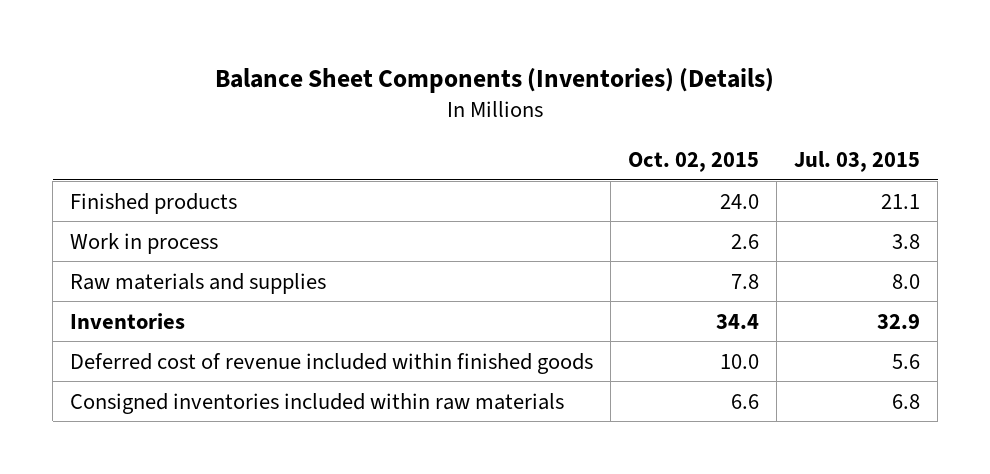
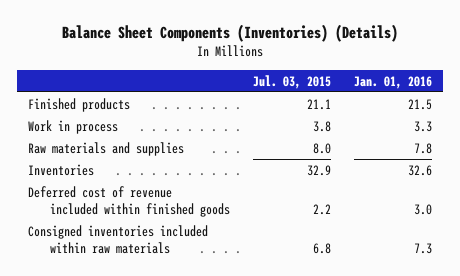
[628,152,760,173] Oct. 02, 2015 -> none
none -> [353,75,432,89] Jan. 01, 2016
[892,353,921,369] 5.6 -> [312,204,331,216] 2.2

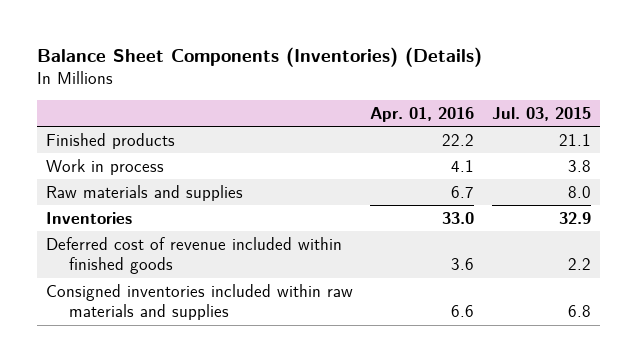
[353,75,432,89] Jan. 01, 2016 -> none
none -> [370,106,475,122] Apr. 01, 2016
[28,224,209,255] Consigned inventories included within raw materials -> [45,283,353,321] Consigned inventories included within raw materials and supplies

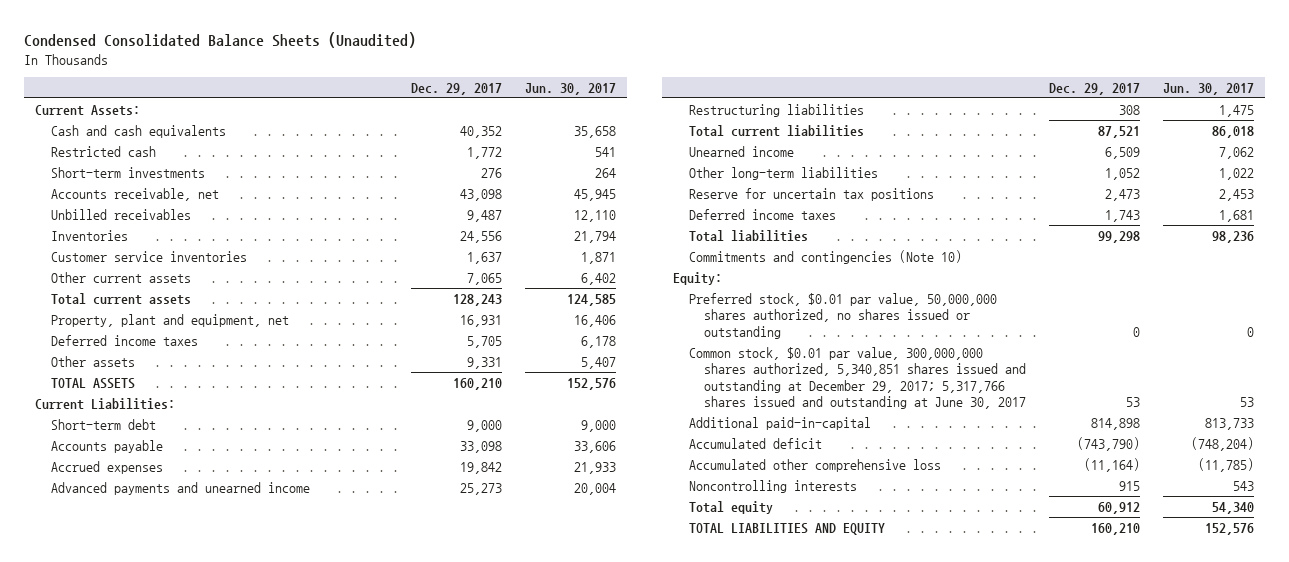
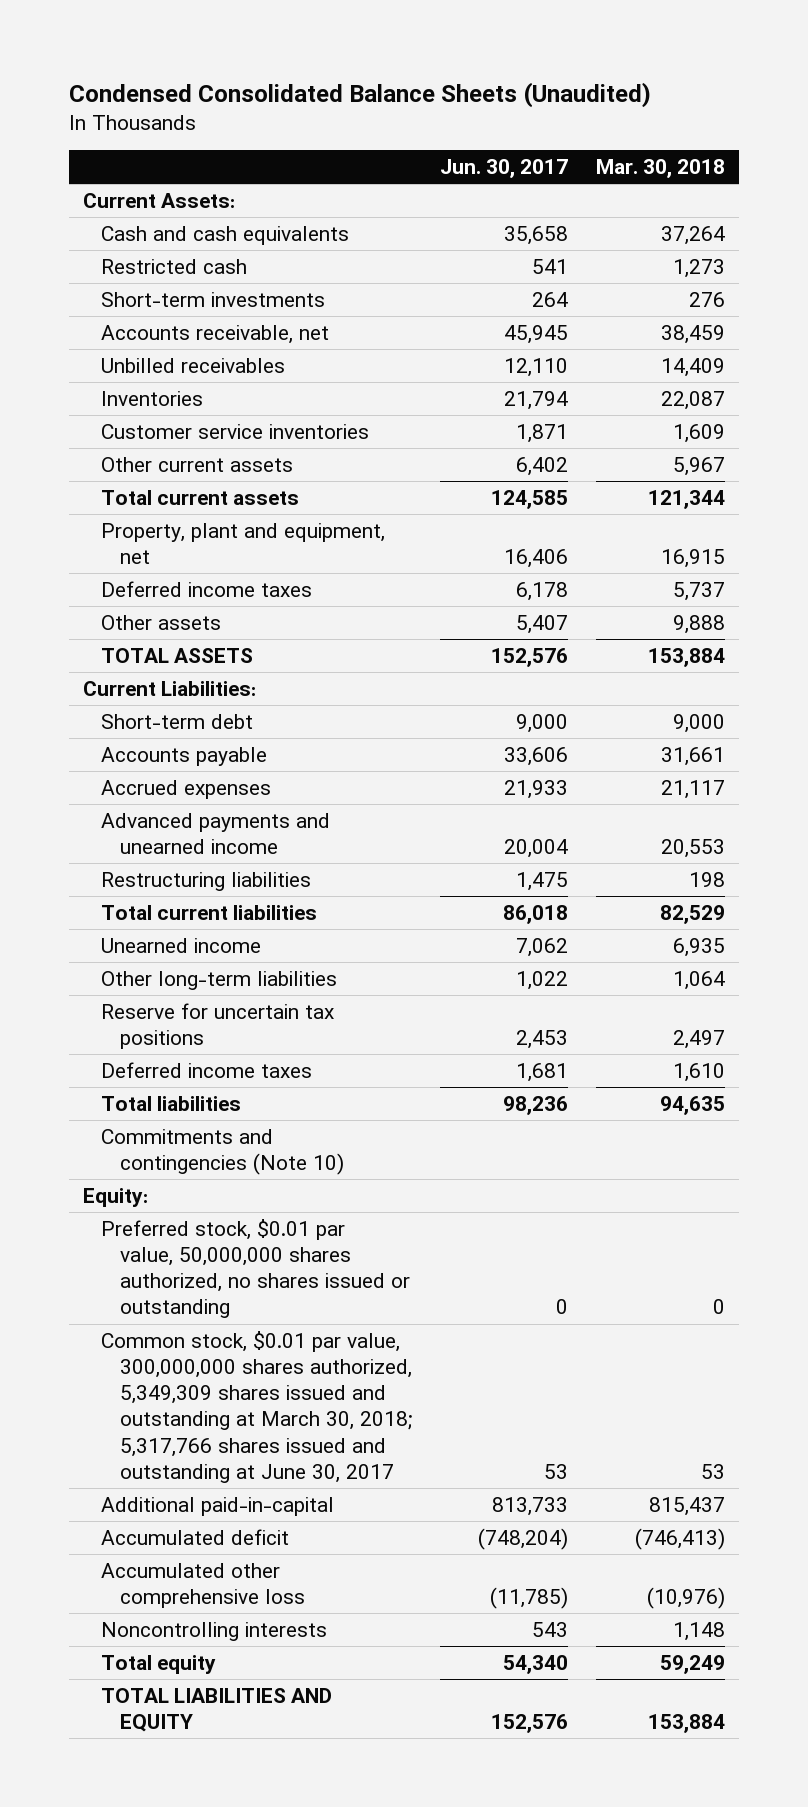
[410,82,502,95] Dec. 29, 2017 -> none
none -> [595,159,725,179] Mar. 30, 2018
[688,346,1027,410] Common stock, $0.01 par value, 300,000,000 shares authorized, 5,340,851 shares issued and outstanding at December 29, 2017; 5,317,766 shares issued and outstanding at June 30, 2017 -> [101,1330,412,1483] Common stock, $0.01 par value, 300,000,000 shares authorized, 5,349,309 shares issued and outstanding at March 30, 2018; 5,317,766 shares issued and outstanding at June 30, 2017

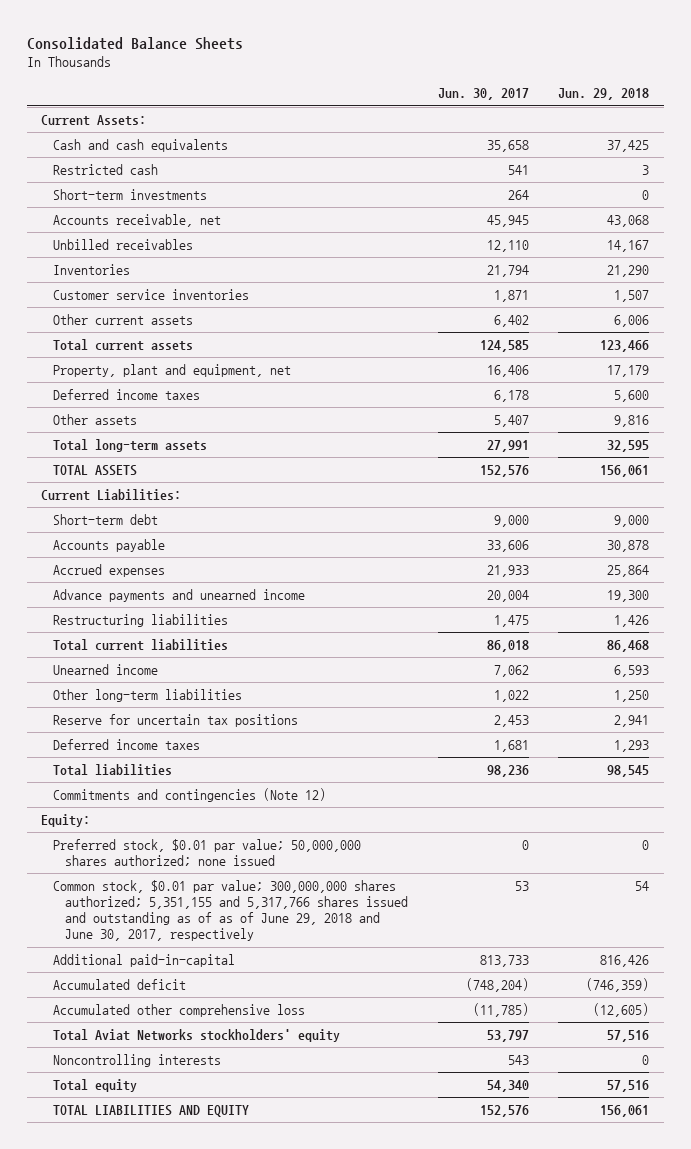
[69,81,652,108] Condensed Consolidated Balance Sheets (Unaudited) -> [26,36,243,50] Consolidated Balance Sheets
[595,159,725,179] Mar. 30, 2018 -> none
none -> [558,88,650,101] Jun. 29, 2018
none -> [53,439,208,453] Total long-term assets
[101,812,331,855] Advanced payments and unearned income -> [53,589,306,603] Advance payments and unearned income
[101,1128,344,1176] Commitments and contingencies (Note 10) -> [53,788,327,803] Commitments and contingencies (Note 12)
[101,1218,410,1319] Preferred stock, $0.01 par value, 50,000,000 shares authorized, no shares issued or outstanding -> [53,839,362,867] Preferred stock, $0.01 par value; 50,000,000 shares authorized; none issued
[101,1330,412,1483] Common stock, $0.01 par value, 300,000,000 shares authorized, 5,349,309 shares issued and outstanding at March 30, 2018; 5,317,766 shares issued and outstanding at June 30, 2017 -> [53,880,408,942] Common stock, $0.01 par value; 300,000,000 shares authorized; 5,351,155 and 5,317,766 shares issued and outstanding as of as of June 29, 2018 and June 30, 2017, respectively
none -> [53,1029,341,1043] Total Aviat Networks stockholders' equity

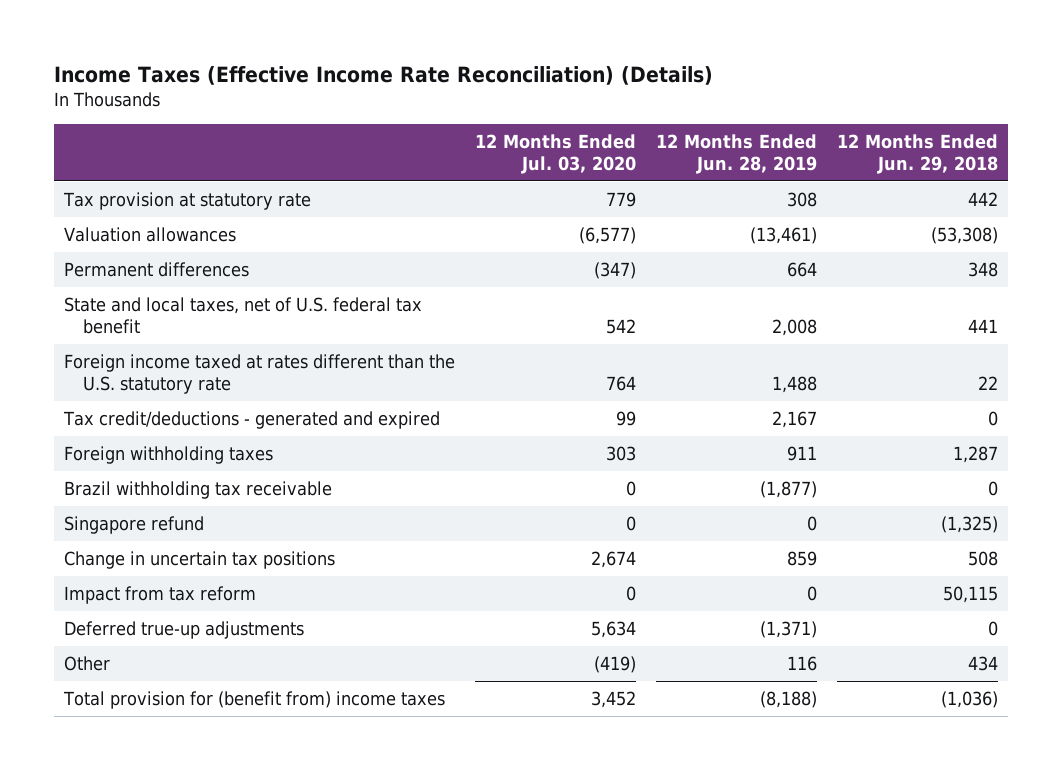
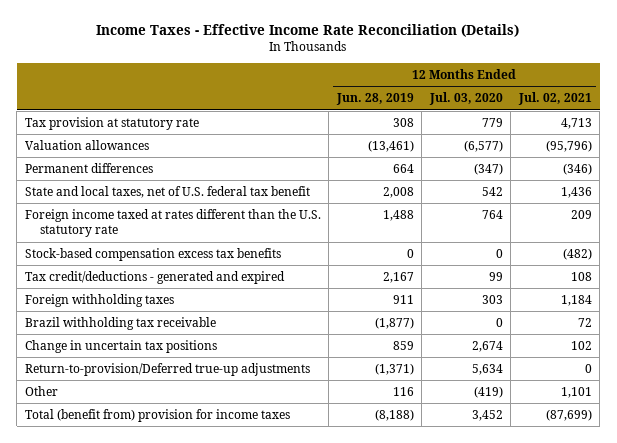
[54,65,714,85] Income Taxes (Effective Income Rate Reconciliation) (Details) -> [96,24,520,38] Income Taxes - Effective Income Rate Reconciliation (Details)
[836,134,998,174] 12 Months Ended Jun. 29, 2018 -> none
none -> [517,92,592,106] Jul. 02, 2021
none -> [24,247,281,261] Stock-based compensation excess tax benefits
[64,516,205,535] Singapore refund -> none
[64,586,257,605] Impact from tax reform -> none
[64,621,305,640] Deferred true-up adjustments -> [24,362,310,376] Return-to-provision/Deferred true-up adjustments
[63,691,446,710] Total provision for (benefit from) income taxes -> [24,408,290,422] Total (benefit from) provision for income taxes

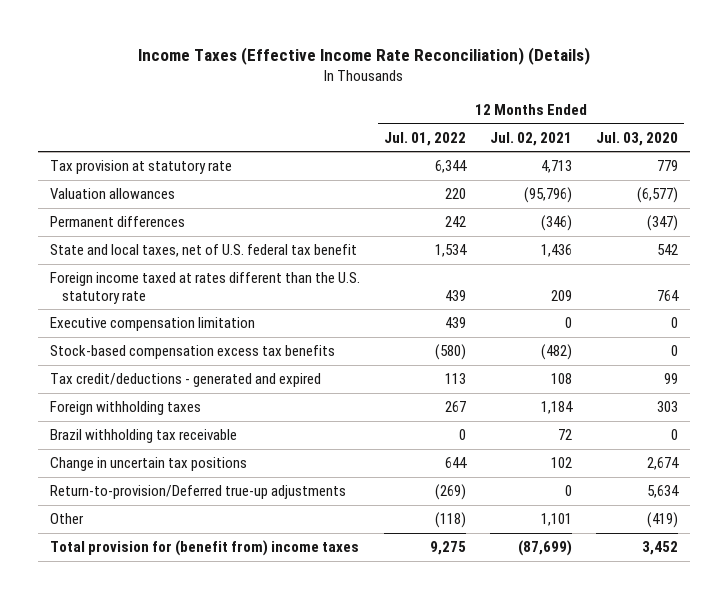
[96,24,520,38] Income Taxes - Effective Income Rate Reconciliation (Details) -> [137,46,590,65] Income Taxes (Effective Income Rate Reconciliation) (Details)
[335,93,414,106] Jun. 28, 2019 -> none
none -> [383,131,466,146] Jul. 01, 2022
none -> [49,317,255,332] Executive compensation limitation
[24,408,290,422] Total (benefit from) provision for income taxes -> [49,540,359,557] Total provision for (benefit from) income taxes

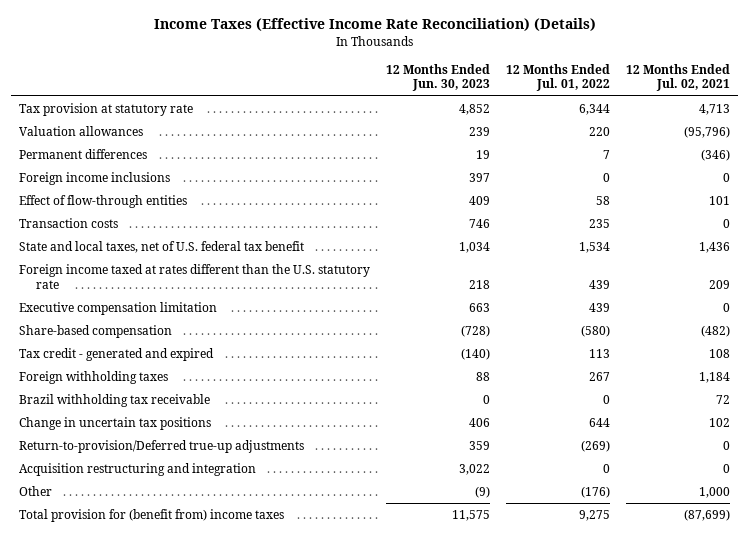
[595,131,678,146] Jul. 03, 2020 -> none
none -> [385,63,490,92] 12 Months Ended Jun. 30, 2023
[444,216,466,228] 242 -> [603,149,611,159] 7
none -> [18,171,170,185] Foreign income inclusions
none -> [18,194,187,208] Effect of flow-through entities
none -> [18,217,118,228] Transaction costs
[49,345,335,360] Stock-based compensation excess tax benefits -> [18,324,172,338] Share-based compensation
[49,373,321,388] Tax credit/deductions - generated and expired -> [18,347,214,361] Tax credit - generated and expired
none -> [18,462,256,476] Acquisition restructuring and integration
[434,512,466,529] (118) -> [581,485,611,498] (176)
[540,513,572,527] 1,101 -> [699,486,731,498] 1,000

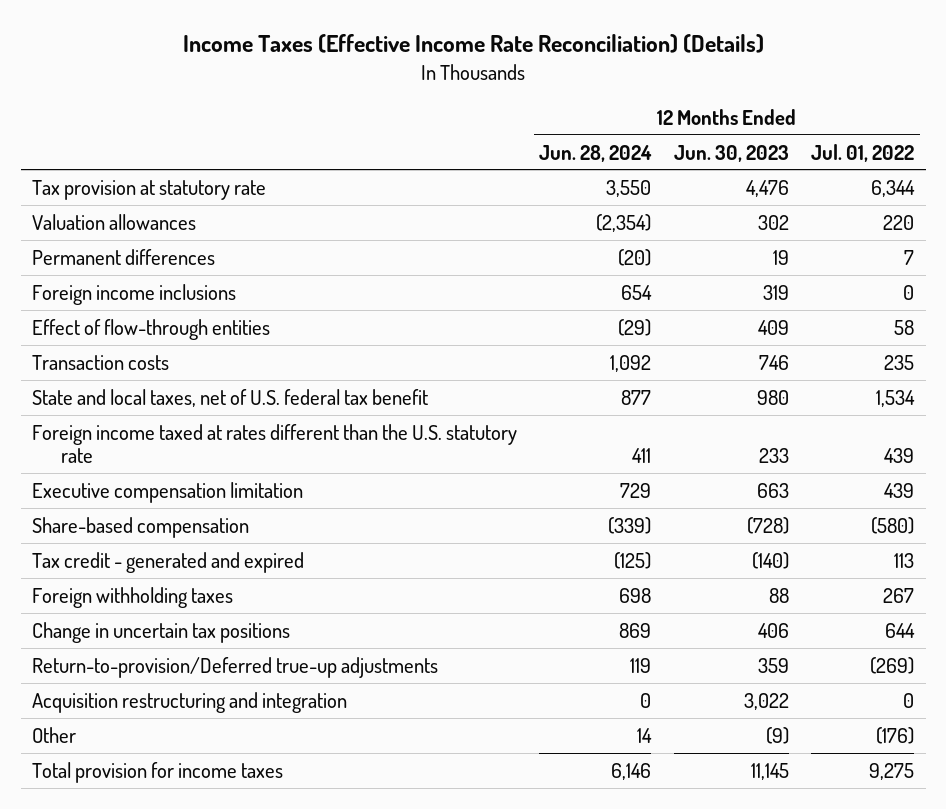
[626,63,731,92] 12 Months Ended Jul. 02, 2021 -> none
none -> [539,144,653,162] Jun. 28, 2024
[458,103,490,115] 4,852 -> [745,179,789,197] 4,476
[468,126,490,136] 239 -> [757,214,789,230] 302
[468,172,490,182] 397 -> [762,284,789,300] 319
[458,241,490,253] 1,034 -> [756,389,789,405] 980
[468,279,490,289] 218 -> [758,448,789,464] 233
[18,393,210,407] Brazil withholding tax receivable -> none
[18,508,284,522] Total provision for (benefit from) income taxes -> [31,761,283,783] Total provision for income taxes
[451,509,490,521] 11,575 -> [750,762,789,780] 11,145

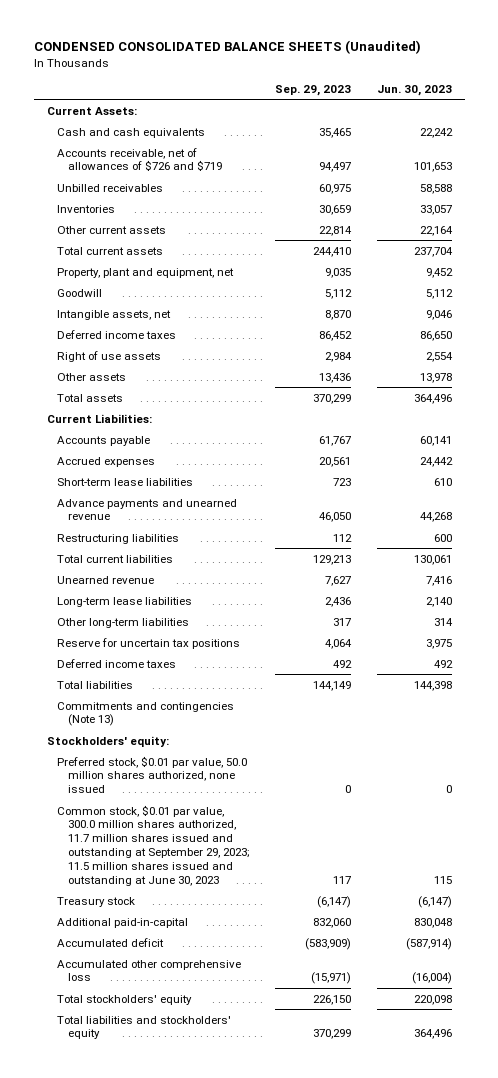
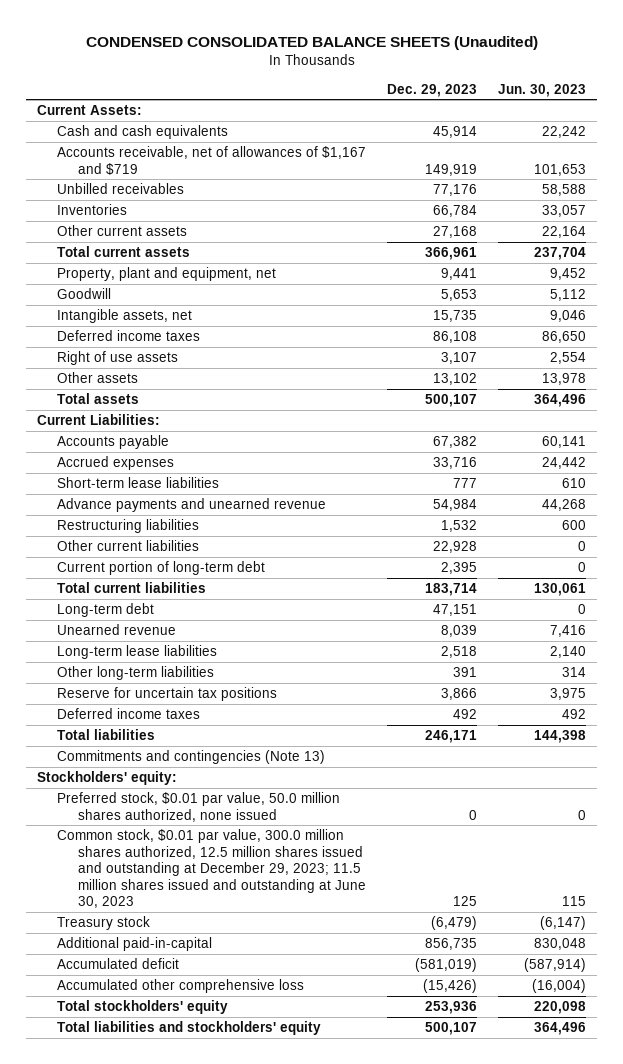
[275,84,352,96] Sep. 29, 2023 -> none
none -> [387,83,478,97] Dec. 29, 2023
[57,147,223,172] Accounts receivable, net of allowances of $726 and $719 -> [57,146,367,175] Accounts receivable, net of allowances of $1,167 and $719
none -> [57,540,200,552] Other current liabilities
none -> [57,561,266,576] Current portion of long-term debt
none -> [57,603,155,618] Long-term debt
[57,804,251,886] Common stock, $0.01 par value, 300.0 million shares authorized, 11.7 million shares issued and outstanding at September 29, 2023; 11.5 million shares issued and outstanding at June 30, 2023 -> [57,829,366,909] Common stock, $0.01 par value, 300.0 million shares authorized, 12.5 million shares issued and outstanding at December 29, 2023; 11.5 million shares issued and outstanding at June 30, 2023

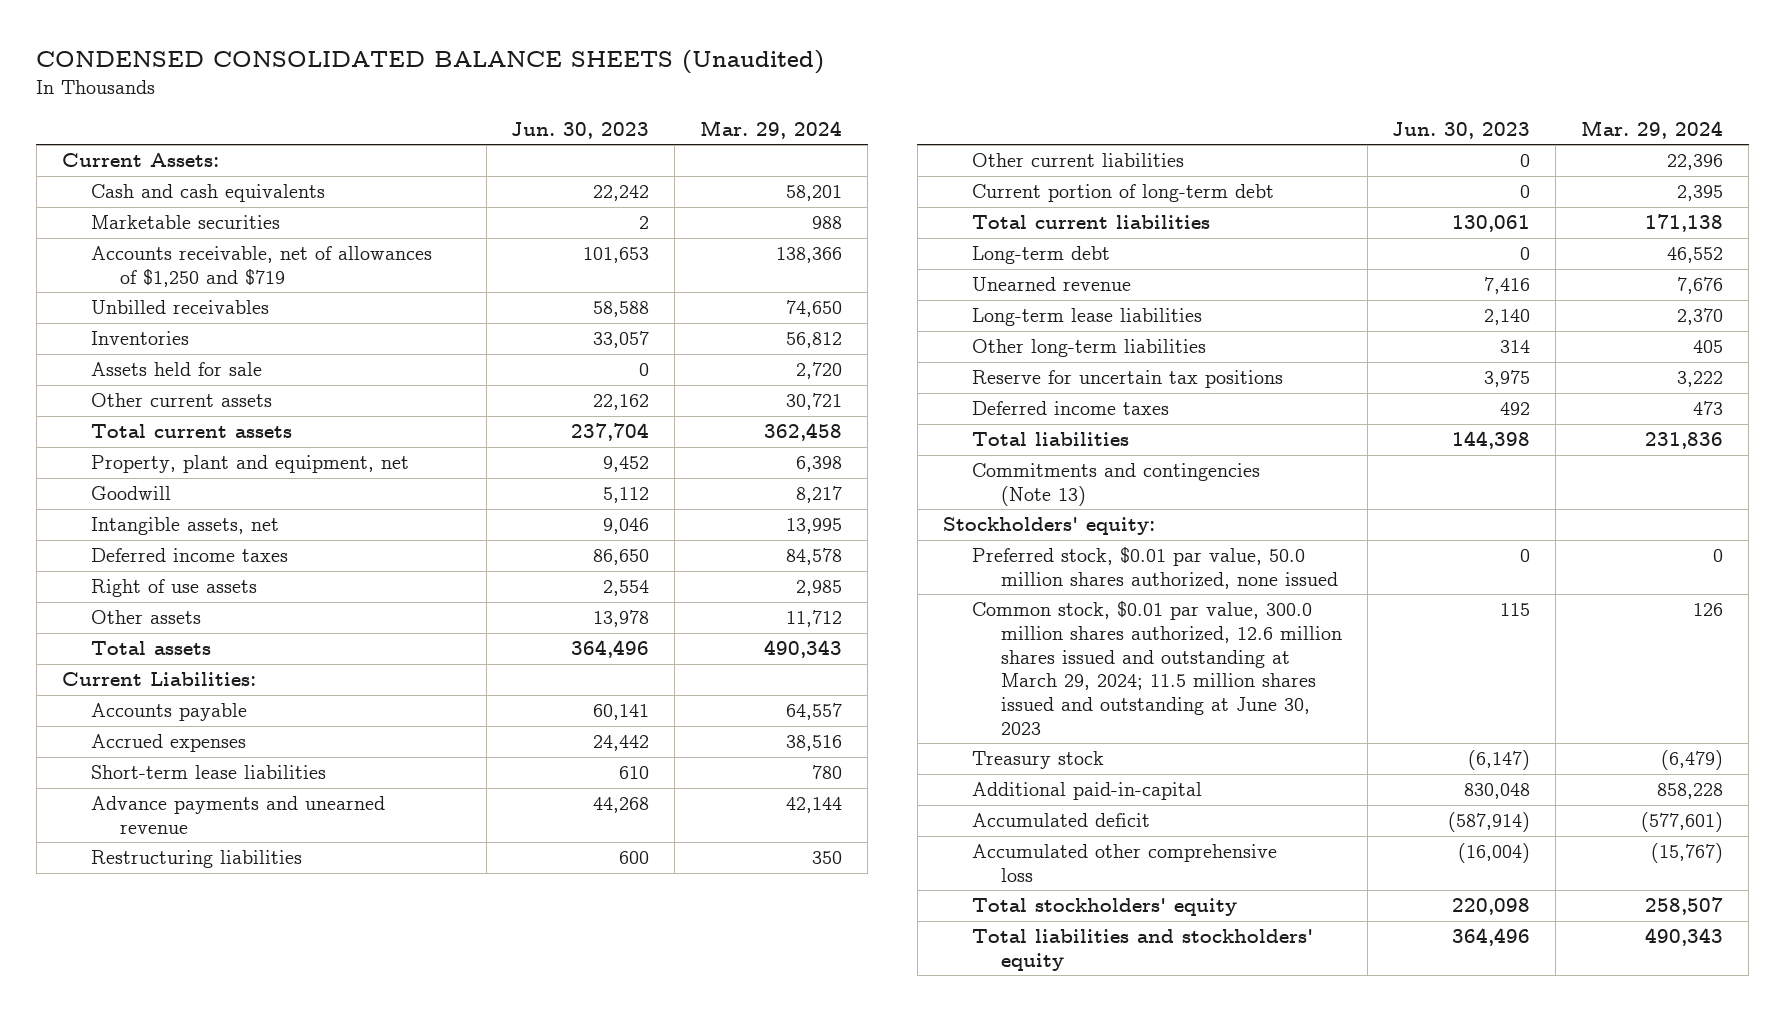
[387,83,478,97] Dec. 29, 2023 -> none
none -> [700,119,843,139] Mar. 29, 2024
none -> [90,215,280,230] Marketable securities
[57,146,367,175] Accounts receivable, net of allowances of $1,167 and $719 -> [90,246,432,287] Accounts receivable, net of allowances of $1,250 and $719
none -> [90,362,262,377] Assets held for sale
[542,226,587,239] 22,164 -> [593,394,650,411] 22,162
[57,829,366,909] Common stock, $0.01 par value, 300.0 million shares authorized, 12.5 million shares issued and outstanding at December 29, 2023; 11.5 million shares issued and outstanding at June 30, 2023 -> [971,601,1342,735] Common stock, $0.01 par value, 300.0 million shares authorized, 12.6 million shares issued and outstanding at March 29, 2024; 11.5 million shares issued and outstanding at June 30, 2023

